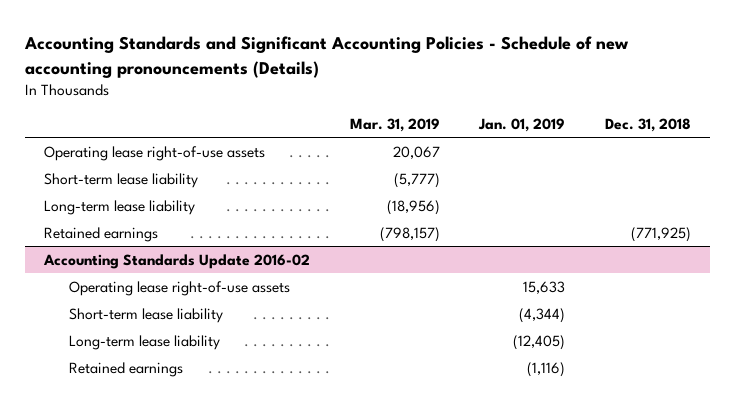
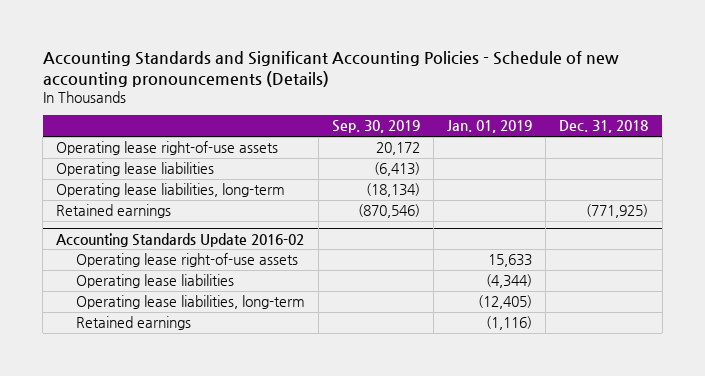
[349,118,440,133] Mar. 31, 2019 -> none
none -> [331,120,420,134] Sep. 30, 2019
[44,172,199,188] Short-term lease liability -> [56,161,215,176] Operating lease liabilities
[44,199,196,215] Long-term lease liability -> [56,182,286,197] Operating lease liabilities, long-term
[69,307,224,323] Short-term lease liability -> [75,273,234,288] Operating lease liabilities
[69,334,221,350] Long-term lease liability -> [75,294,305,309] Operating lease liabilities, long-term

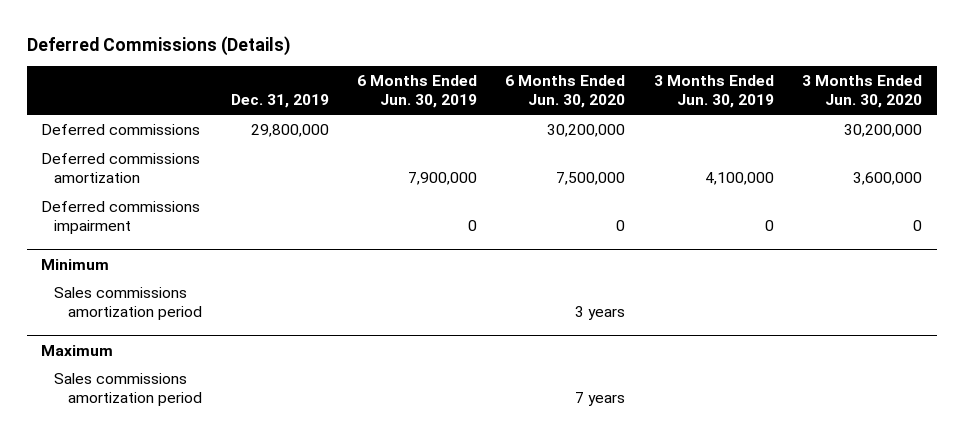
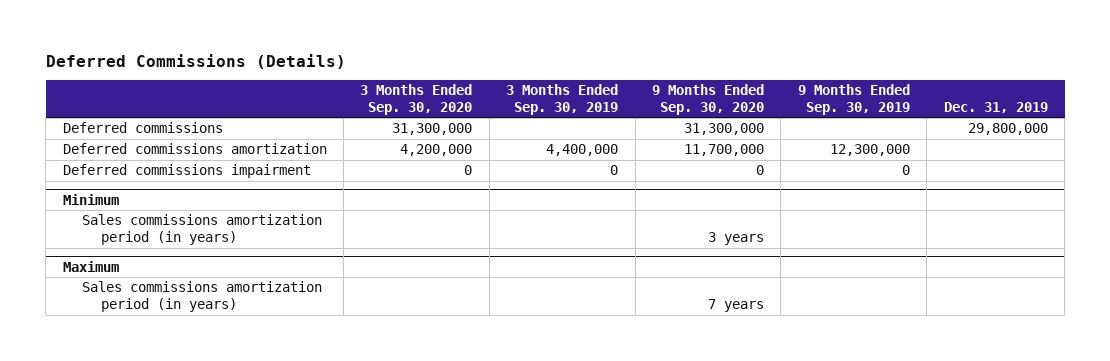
[357,74,478,109] 6 Months Ended Jun. 30, 2019 -> none
[505,74,626,109] 6 Months Ended Jun. 30, 2020 -> none
[653,74,774,109] 3 Months Ended Jun. 30, 2019 -> none
[802,74,923,109] 3 Months Ended Jun. 30, 2020 -> none
none -> [360,84,473,115] 3 Months Ended Sep. 30, 2020
none -> [506,84,619,115] 3 Months Ended Sep. 30, 2019
none -> [652,84,765,115] 9 Months Ended Sep. 30, 2020
none -> [797,84,910,115] 9 Months Ended Sep. 30, 2019
[54,286,203,321] Sales commissions amortization period -> [81,214,322,246] Sales commissions amortization period (in years)
[54,372,203,407] Sales commissions amortization period -> [81,281,322,313] Sales commissions amortization period (in years)

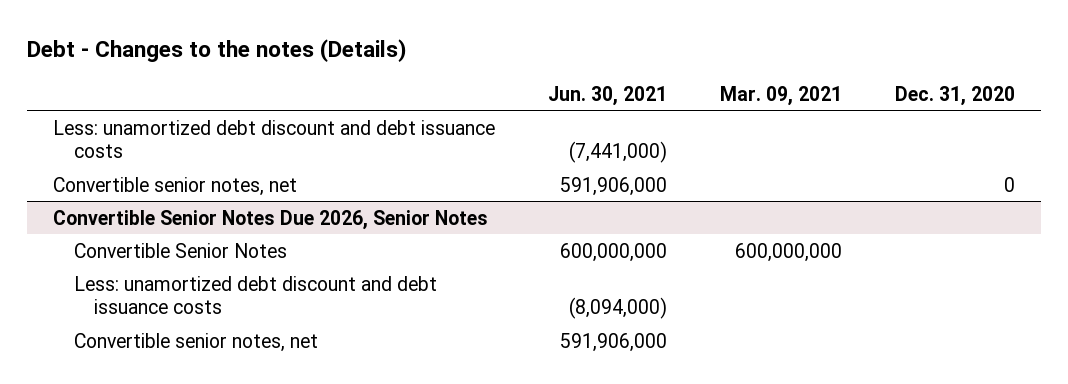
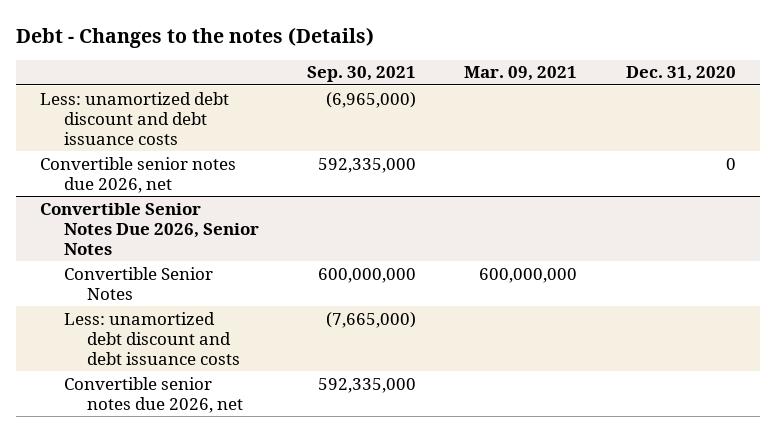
[548,85,668,106] Jun. 30, 2021 -> none
none -> [307,66,417,83] Sep. 30, 2021
[53,176,298,196] Convertible senior notes, net -> [40,156,237,193] Convertible senior notes due 2026, net
[73,332,318,352] Convertible senior notes, net -> [63,376,244,413] Convertible senior notes due 2026, net

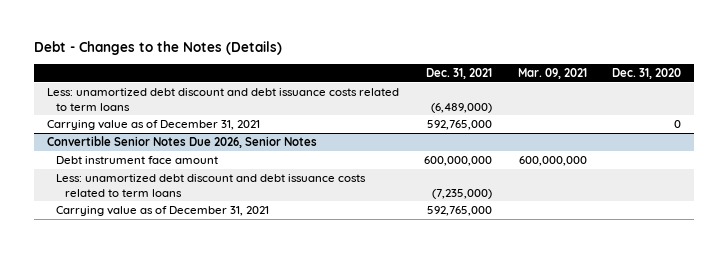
[16,26,375,48] Debt - Changes to the notes (Details) -> [34,41,283,56] Debt - Changes to the Notes (Details)
[307,66,417,83] Sep. 30, 2021 -> none
none -> [426,67,493,79] Dec. 31, 2021
[40,91,230,146] Less: unamortized debt discount and debt issuance costs -> [46,88,399,111] Less: unamortized debt discount and debt issuance costs related to term loans
[40,156,237,193] Convertible senior notes due 2026, net -> [46,120,260,131] Carrying value as of December 31, 2021
[63,266,213,300] Convertible Senior Notes -> [55,156,218,165] Debt instrument face amount
[63,311,241,366] Less: unamortized debt discount and debt issuance costs -> [55,174,366,197] Less: unamortized debt discount and debt issuance costs related to term loans
[63,376,244,413] Convertible senior notes due 2026, net -> [55,206,269,217] Carrying value as of December 31, 2021

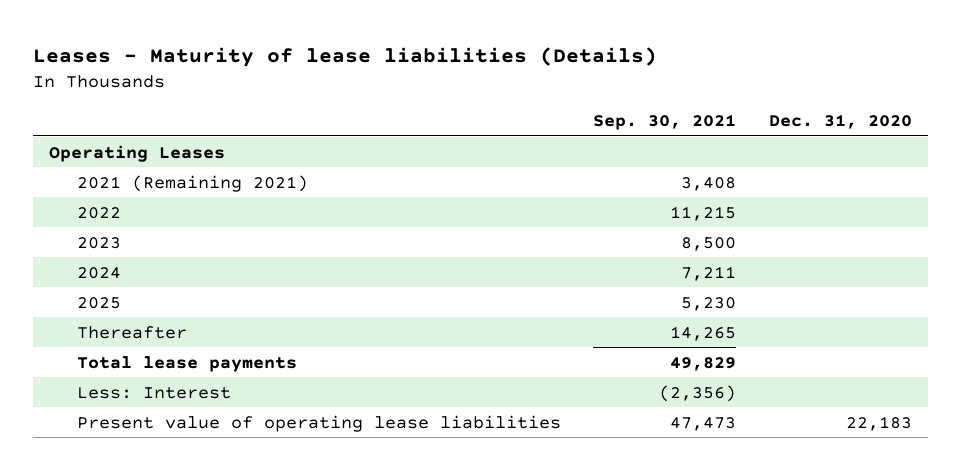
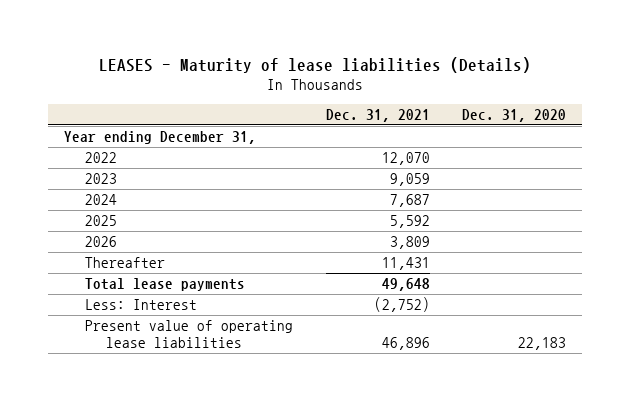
[33,46,658,67] Leases - Maturity of lease liabilities (Details) -> [99,57,532,74] LEASES - Maturity of lease liabilities (Details)
[593,114,737,131] Sep. 30, 2021 -> none
none -> [325,108,430,122] Dec. 31, 2021
[76,174,308,192] 2021 (Remaining 2021) -> none
[49,144,226,162] Operating Leases -> [64,130,257,144] Year ending December 31,
none -> [85,235,118,247] 2026

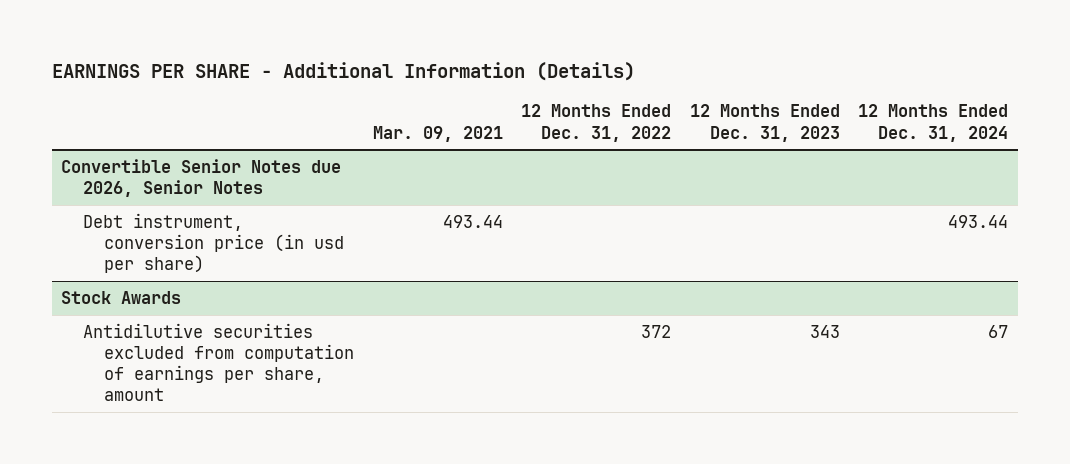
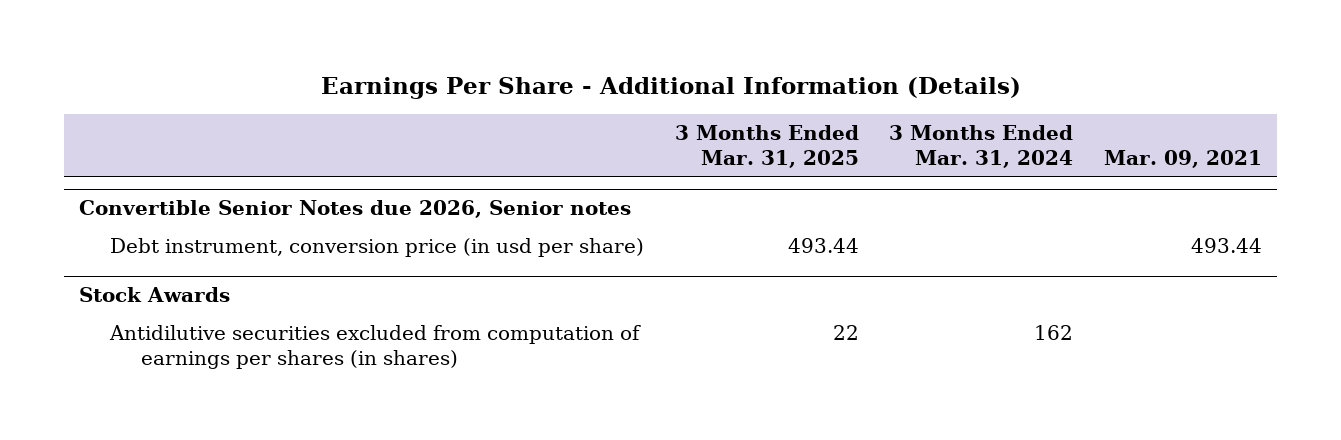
[51,61,635,81] EARNINGS PER SHARE - Additional Information (Details) -> [320,77,1021,100] Earnings Per Share - Additional Information (Details)
[521,104,672,142] 12 Months Ended Dec. 31, 2022 -> none
[689,104,840,142] 12 Months Ended Dec. 31, 2023 -> none
[858,104,1009,142] 12 Months Ended Dec. 31, 2024 -> none
none -> [674,125,859,168] 3 Months Ended Mar. 31, 2025
none -> [889,125,1074,168] 3 Months Ended Mar. 31, 2024
[61,159,342,198] Convertible Senior Notes due 2026, Senior Notes -> [79,200,632,219] Convertible Senior Notes due 2026, Senior notes
[82,323,354,402] Antidilutive securities excluded from computation of earnings per share, amount -> [109,324,642,369] Antidilutive securities excluded from computation of earnings per shares (in shares)

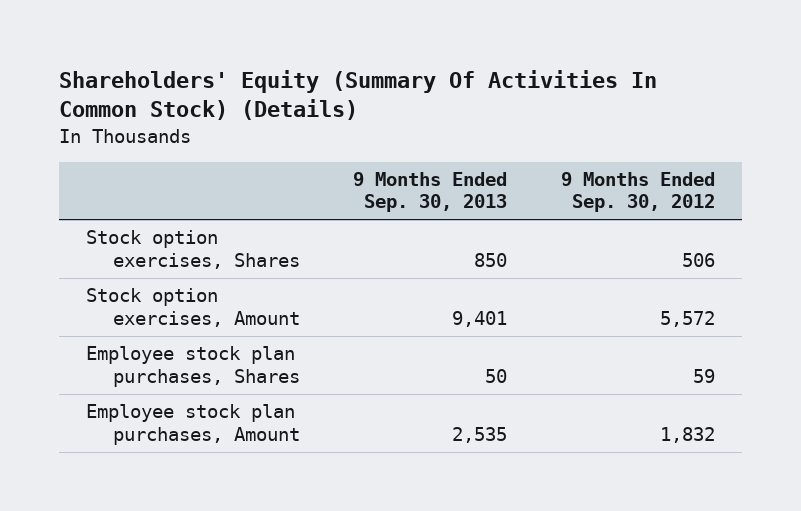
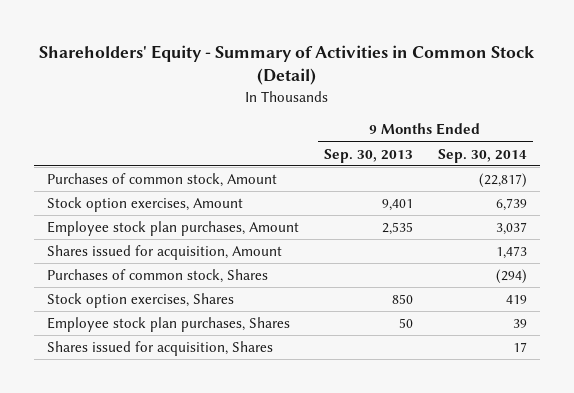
[59,70,658,121] Shareholders' Equity (Summary Of Activities In Common Stock) (Details) -> [38,44,535,86] Shareholders' Equity - Summary of Activities in Common Stock (Detail)
[560,172,715,213] 9 Months Ended Sep. 30, 2012 -> none
none -> [438,148,528,163] Sep. 30, 2014
none -> [46,173,277,188] Purchases of common stock, Amount
none -> [46,245,282,261] Shares issued for acquisition, Amount
none -> [46,269,268,284] Purchases of common stock, Shares
[85,230,300,269] Stock option exercises, Shares -> [46,293,234,309] Stock option exercises, Shares
[85,346,300,387] Employee stock plan purchases, Shares -> [46,317,290,333] Employee stock plan purchases, Shares
none -> [46,341,273,357] Shares issued for acquisition, Shares

